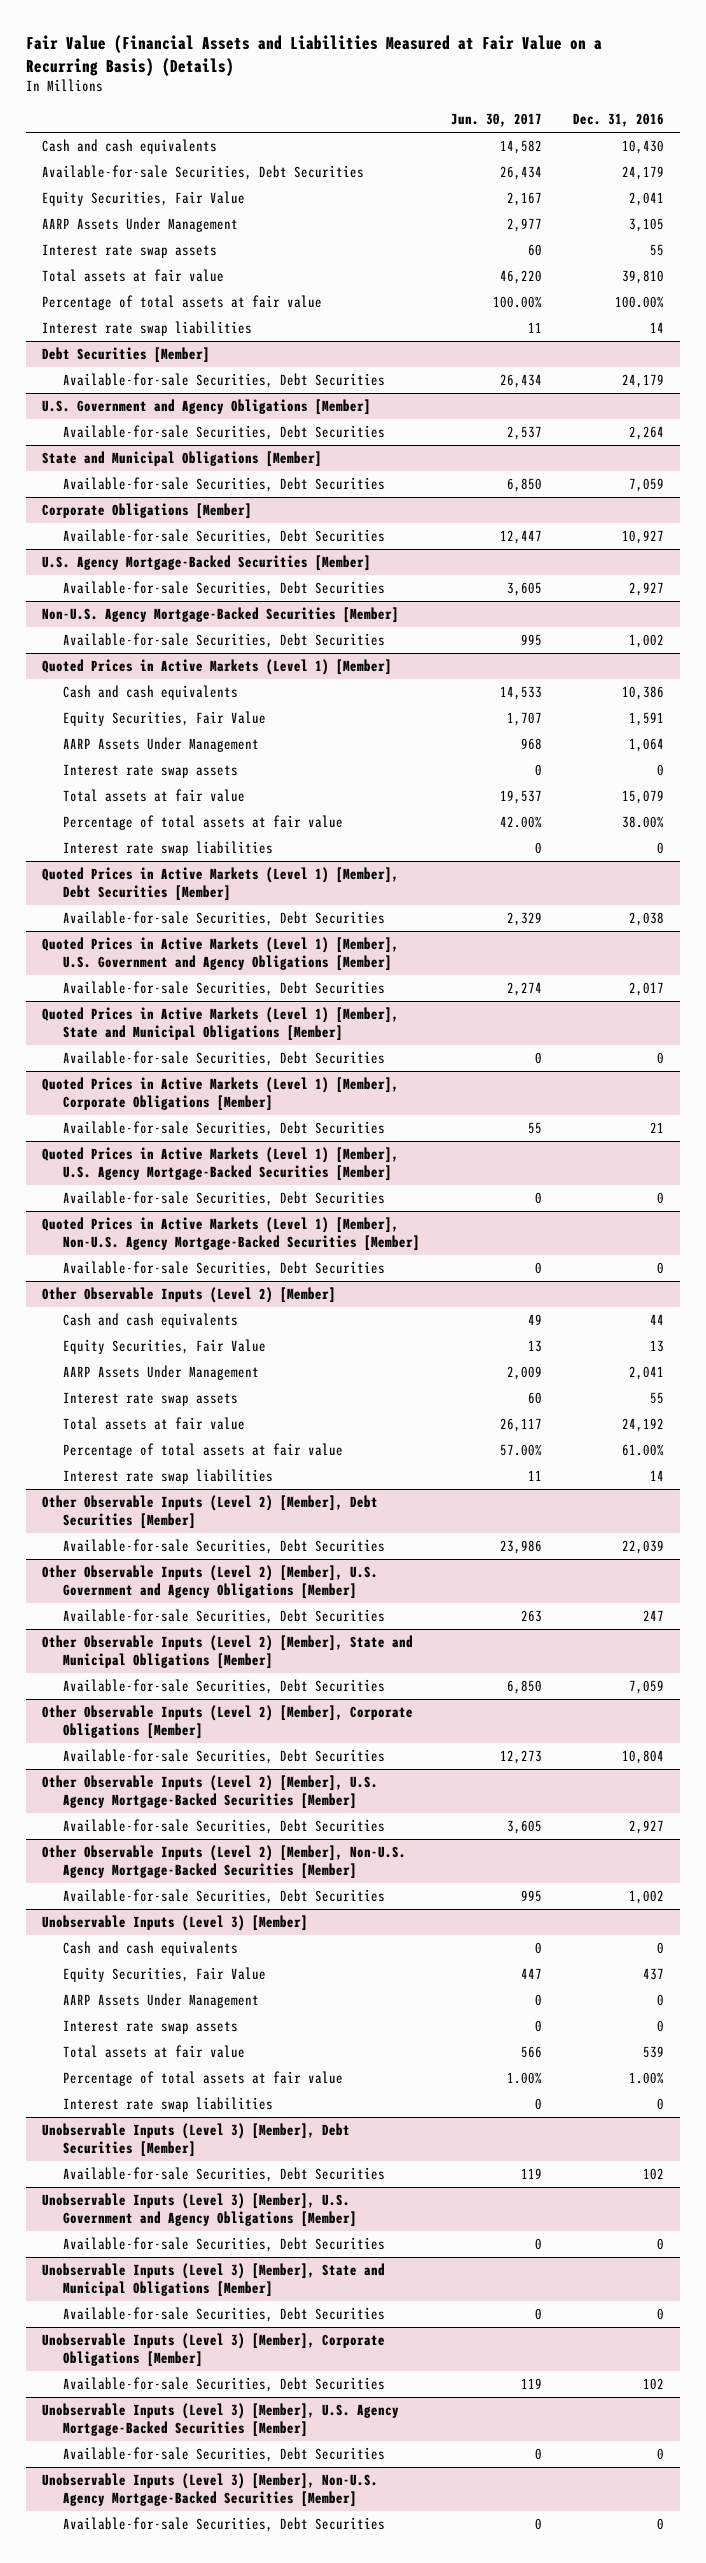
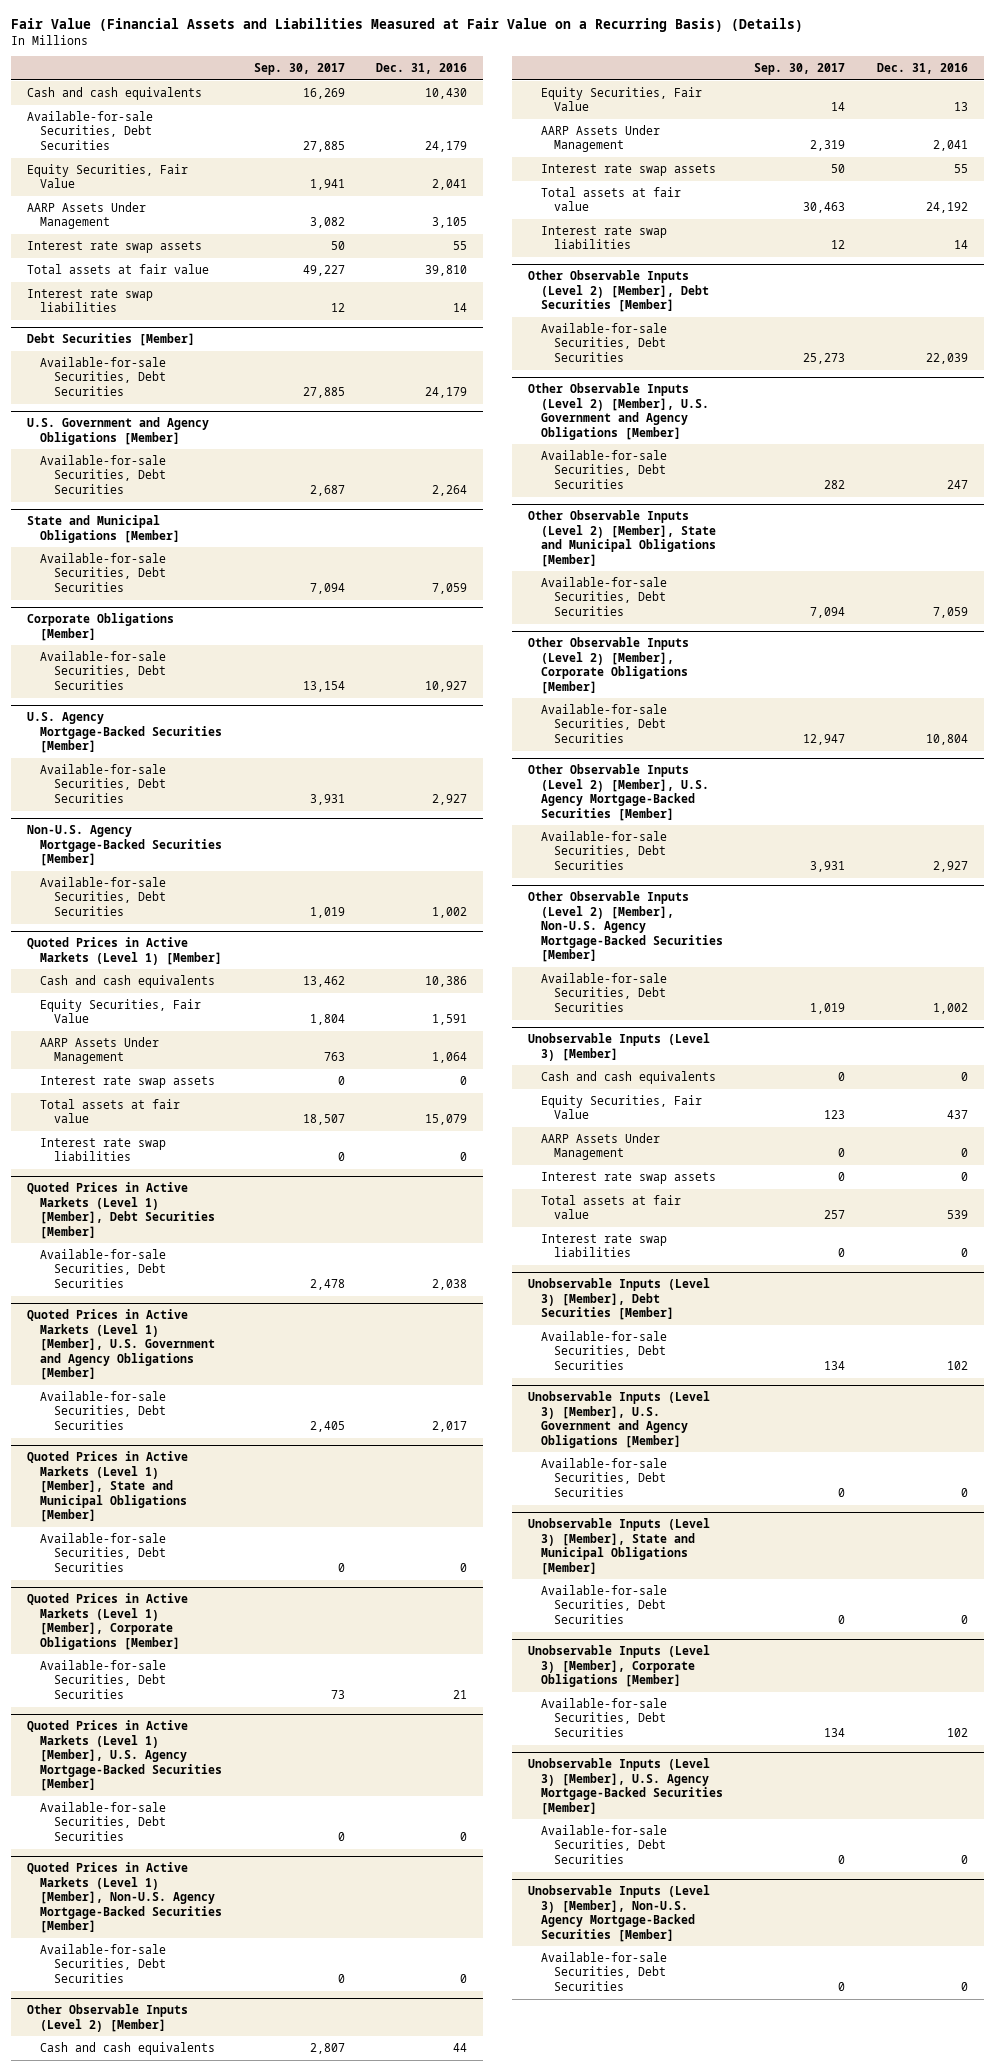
[450,113,542,128] Jun. 30, 2017 -> none
none -> [253,63,345,76] Sep. 30, 2017
[41,295,322,311] Percentage of total assets at fair value -> none
[62,815,343,831] Percentage of total assets at fair value -> none
[62,1443,343,1459] Percentage of total assets at fair value -> none
[62,2071,343,2087] Percentage of total assets at fair value -> none

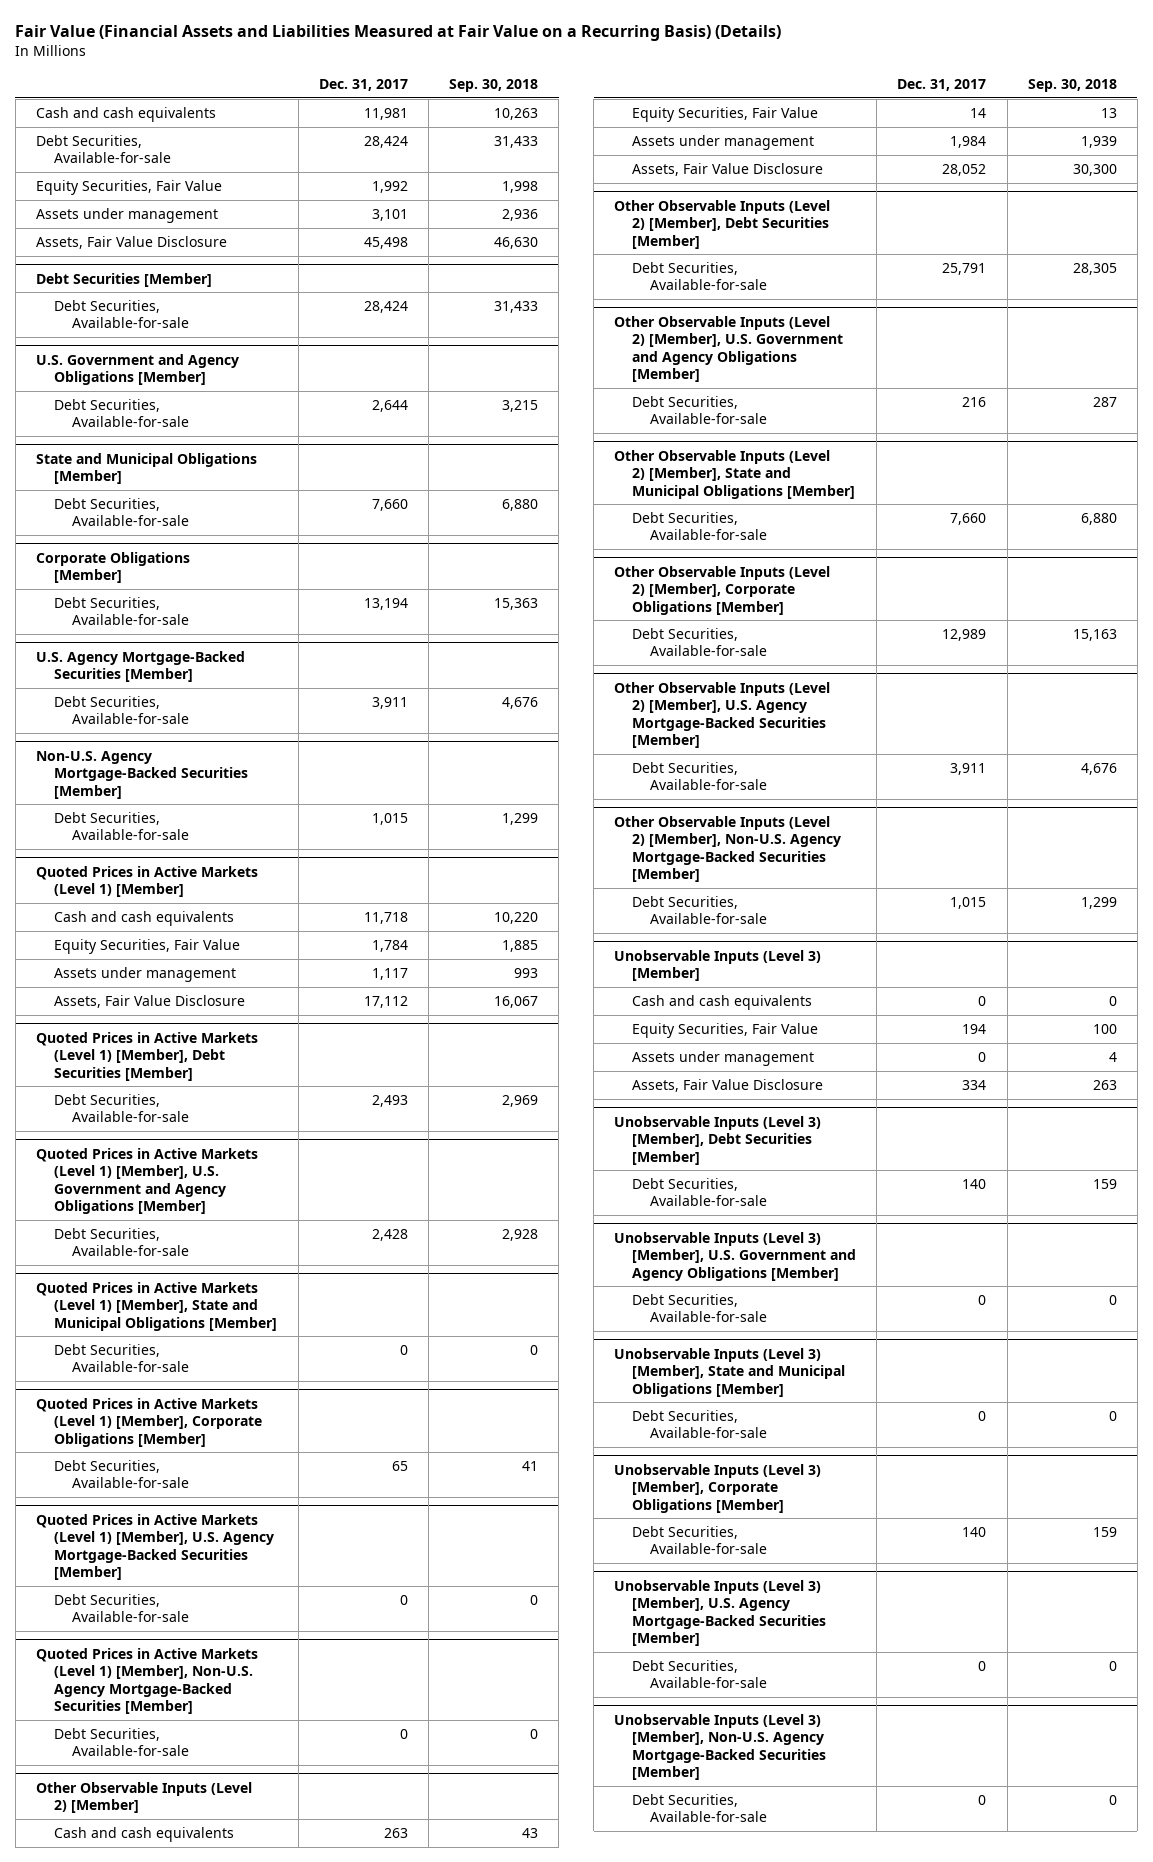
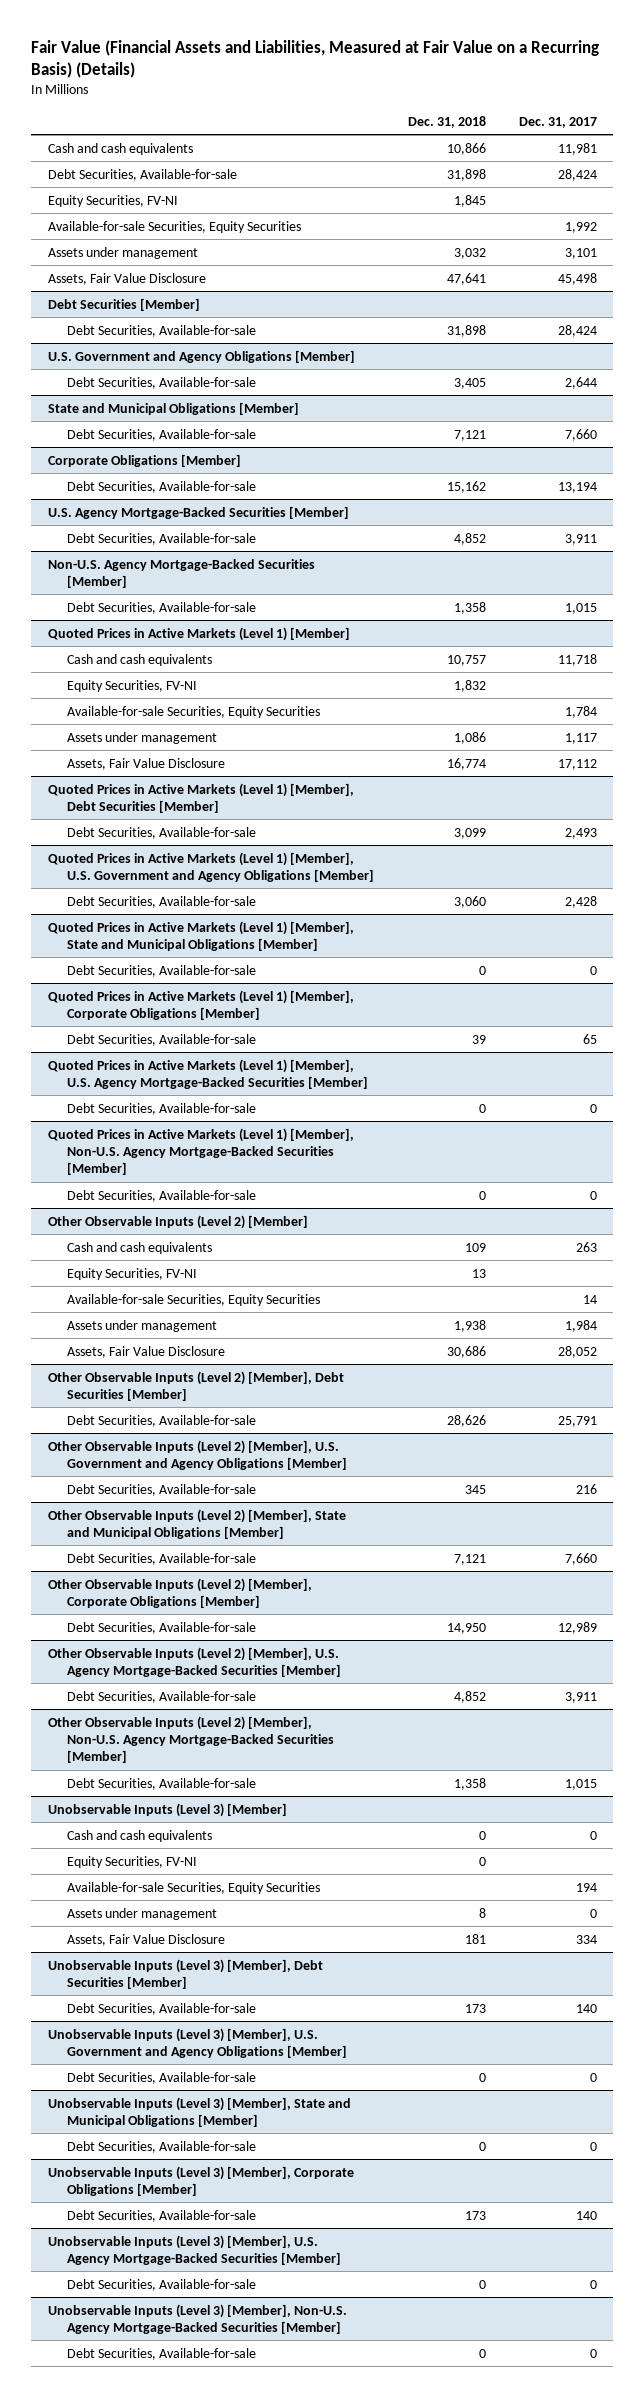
[15,25,782,42] Fair Value (Financial Assets and Liabilities Measured at Fair Value on a Recurring Basis) (Details) -> [31,40,600,79] Fair Value (Financial Assets and Liabilities, Measured at Fair Value on a Recurring Basis) (Details)
[449,79,539,93] Sep. 30, 2018 -> none
none -> [407,116,486,129] Dec. 31, 2018
none -> [47,194,178,207] Equity Securities, FV-NI
[36,179,223,195] Equity Securities, Fair Value -> [47,220,301,233] Available-for-sale Securities, Equity Securities
none -> [67,679,198,692] Equity Securities, FV-NI
[53,938,240,954] Equity Securities, Fair Value -> [67,705,321,718] Available-for-sale Securities, Equity Securities
none -> [67,1267,198,1280] Equity Securities, FV-NI
[632,106,819,122] Equity Securities, Fair Value -> [67,1293,321,1306] Available-for-sale Securities, Equity Securities
none -> [67,1855,198,1868] Equity Securities, FV-NI
[632,1022,819,1038] Equity Securities, Fair Value -> [67,1881,321,1894] Available-for-sale Securities, Equity Securities

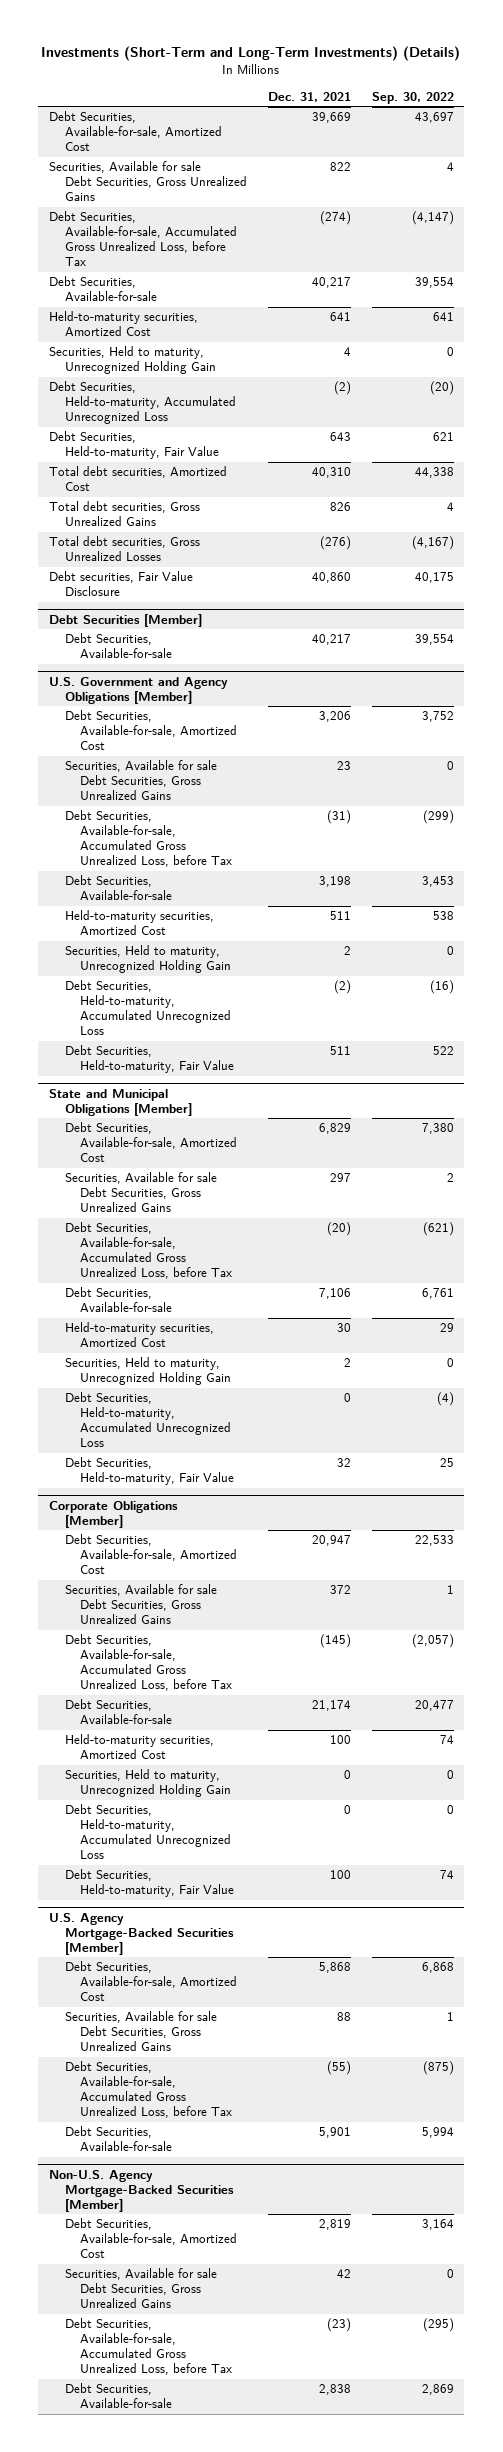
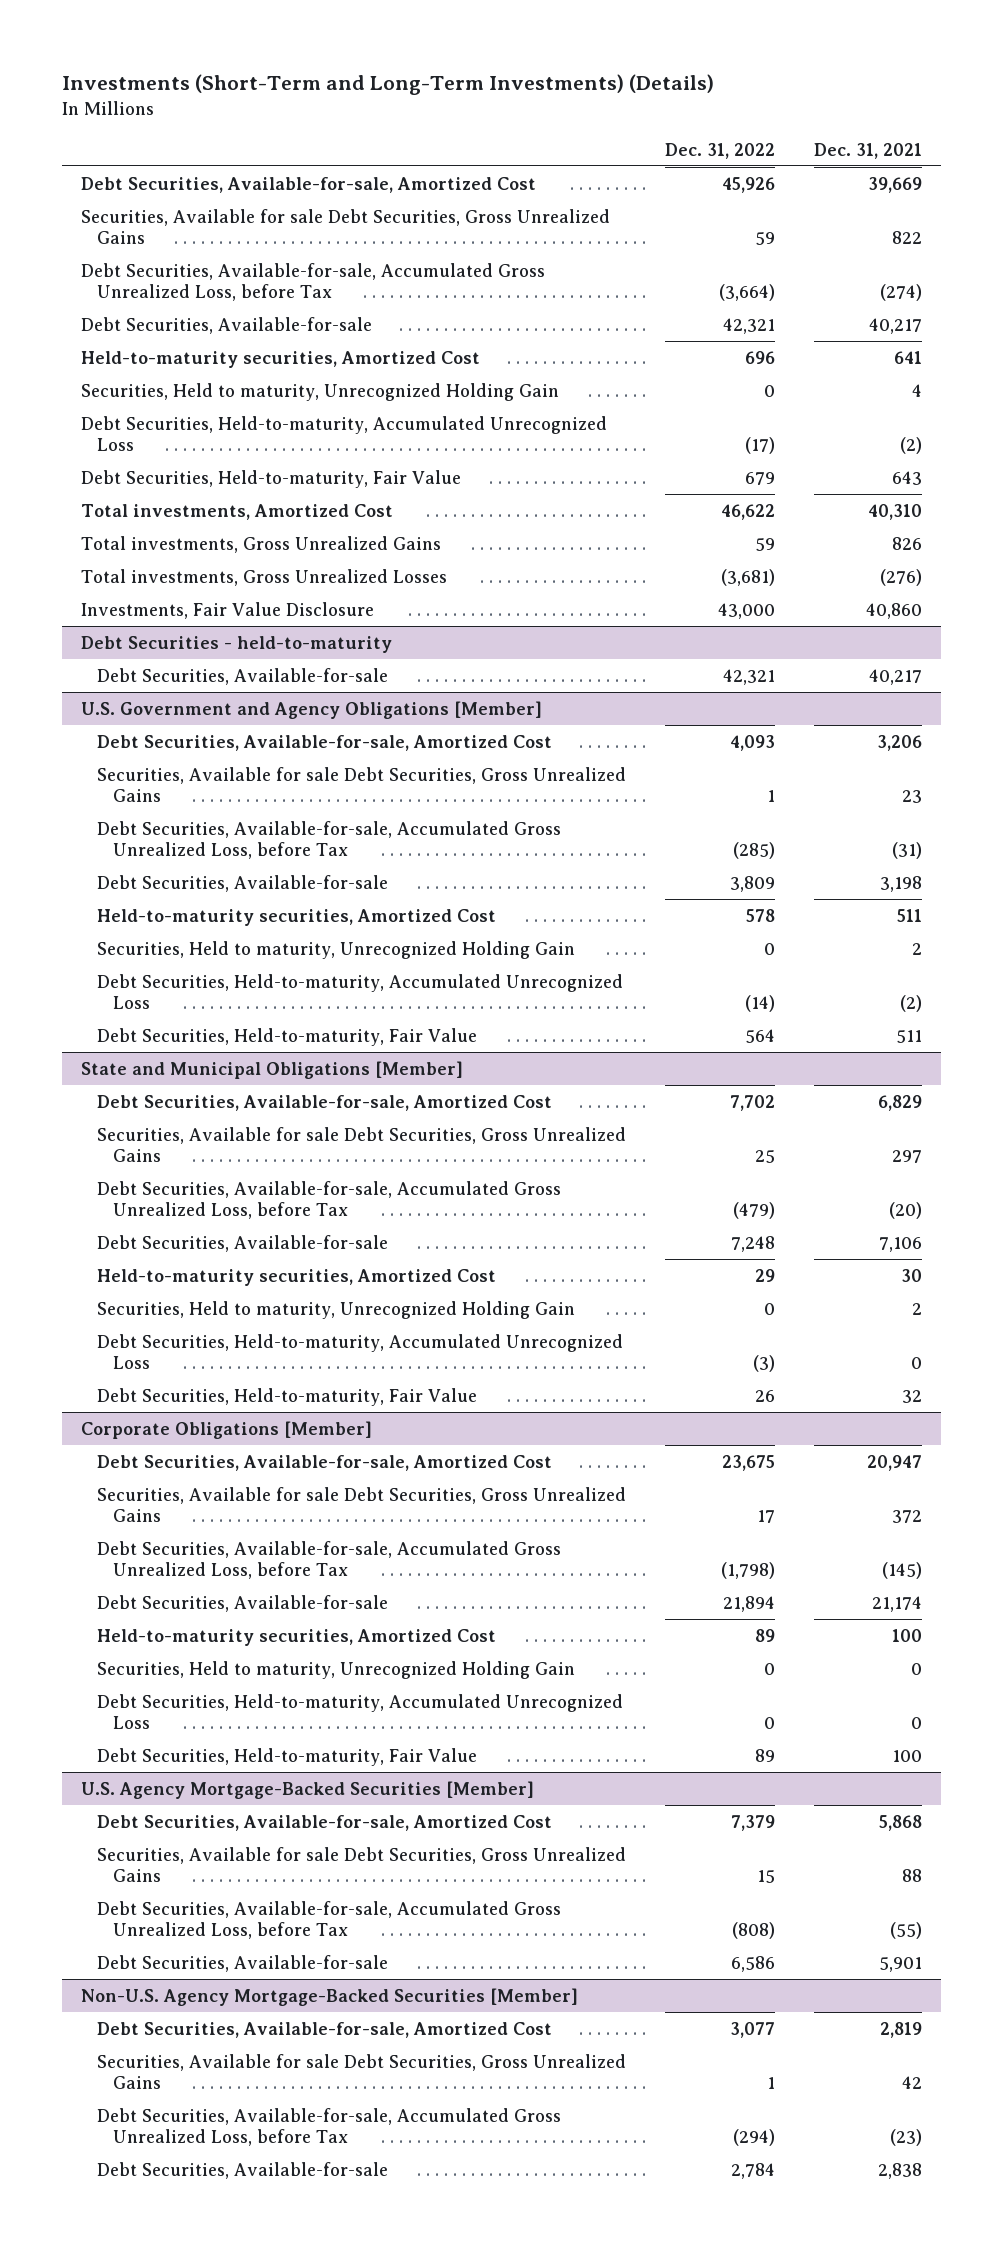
[371,91,454,104] Sep. 30, 2022 -> none
none -> [665,142,776,159] Dec. 31, 2022
[48,466,227,492] Total debt securities, Amortized Cost -> [81,503,394,520] Total investments, Amortized Cost
[48,501,200,527] Total debt securities, Gross Unrealized Gains -> [81,535,442,553] Total investments, Gross Unrealized Gains
[48,536,200,562] Total debt securities, Gross Unrealized Losses -> [81,568,448,586] Total investments, Gross Unrealized Losses
[48,571,193,597] Debt securities, Fair Value Disclosure -> [81,601,375,619] Investments, Fair Value Disclosure
[48,613,202,627] Debt Securities [Member] -> [81,635,393,653] Debt Securities - held-to-maturity

